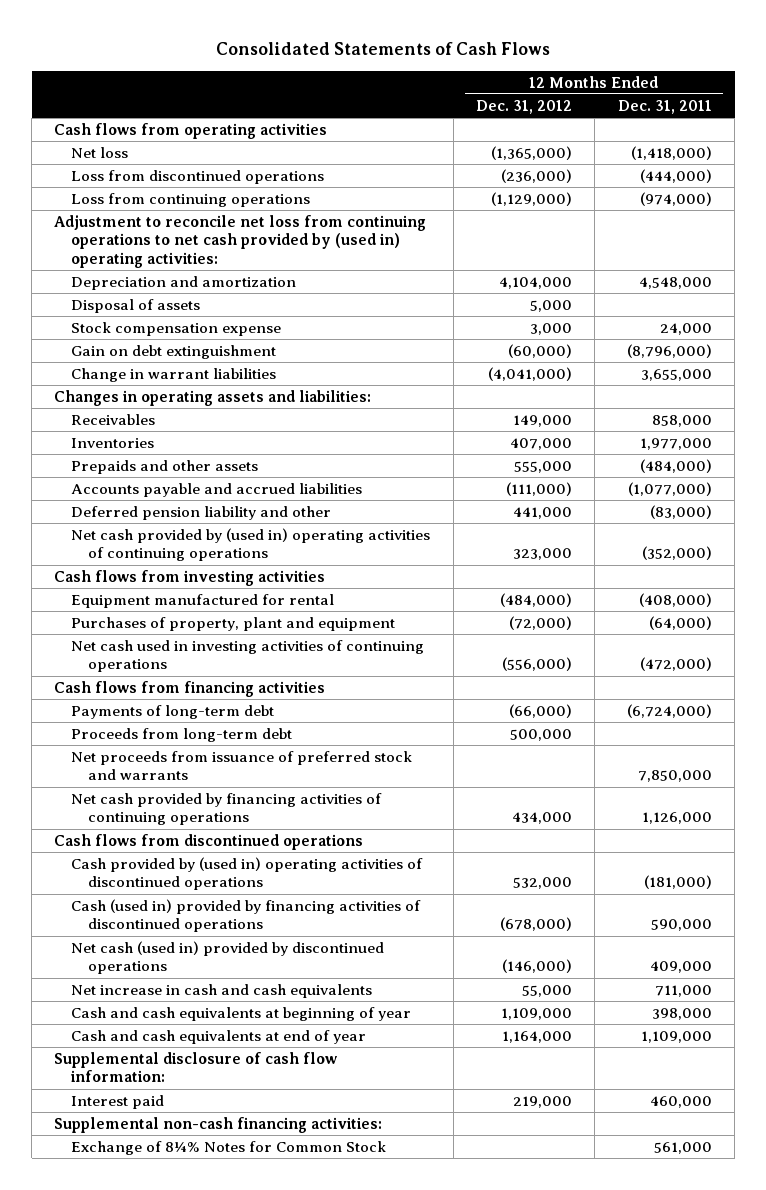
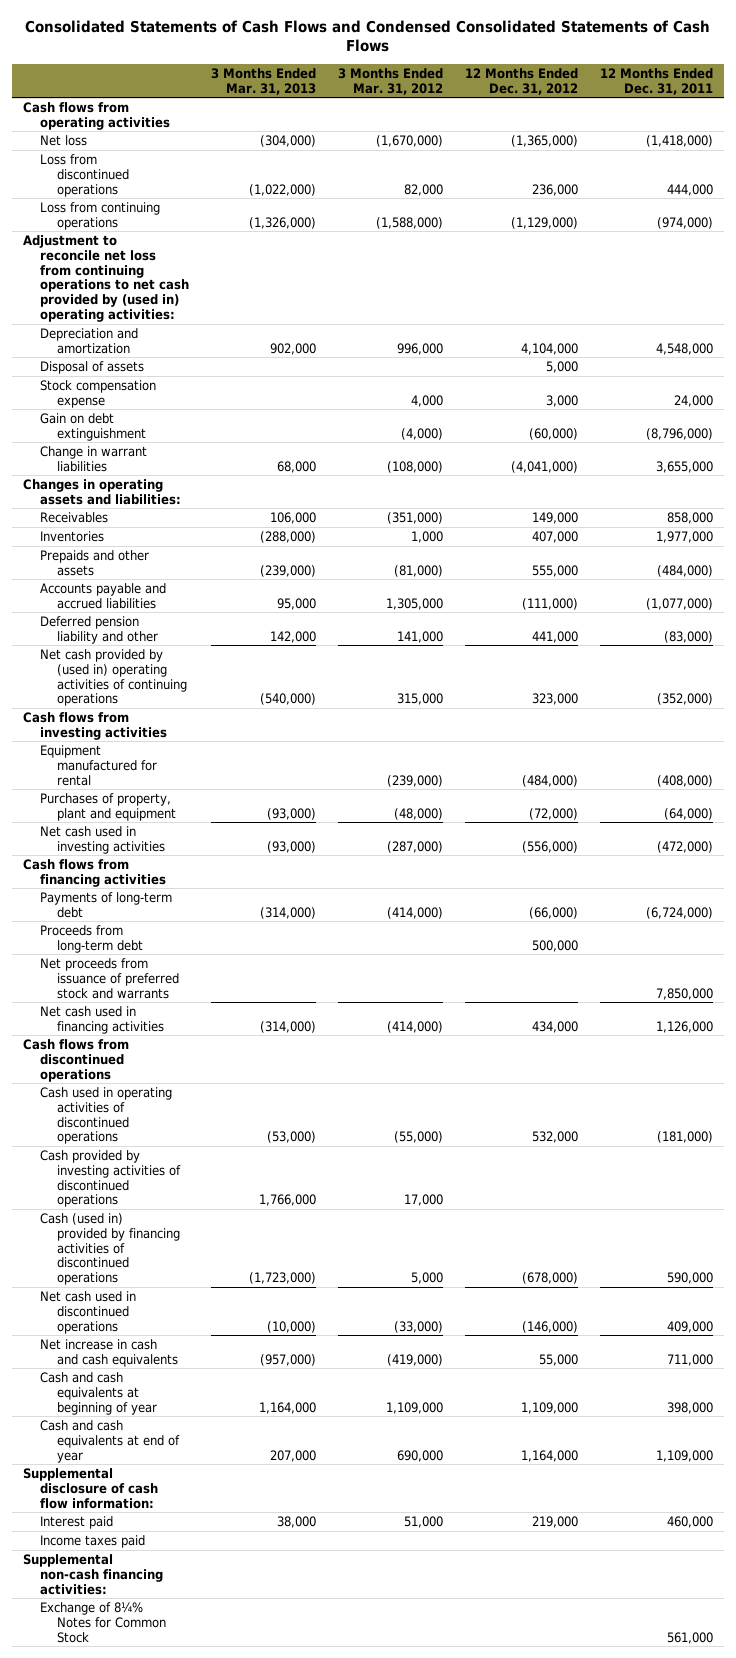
[216,42,551,56] Consolidated Statements of Cash Flows -> [25,19,711,53] Consolidated Statements of Cash Flows and Condensed Consolidated Statements of Cash Flows
none -> [211,67,317,95] 3 Months Ended Mar. 31, 2013
none -> [338,67,444,95] 3 Months Ended Mar. 31, 2012
[500,168,572,183] (236,000) -> [531,183,578,196] 236,000
[639,168,712,183] (444,000) -> [666,183,713,196] 444,000
[71,639,425,673] Net cash used in investing activities of continuing operations -> [40,825,166,854] Net cash used in investing activities
[71,792,383,826] Net cash provided by financing activities of continuing operations -> [40,1005,165,1034] Net cash used in financing activities
[71,856,424,891] Cash provided by (used in) operating activities of discontinued operations -> [40,1086,173,1145] Cash used in operating activities of discontinued operations
none -> [40,1149,182,1208] Cash provided by investing activities of discontinued operations
[71,940,385,975] Net cash (used in) provided by discontinued operations -> [40,1290,137,1334] Net cash used in discontinued operations
none -> [40,1534,146,1548] Income taxes paid

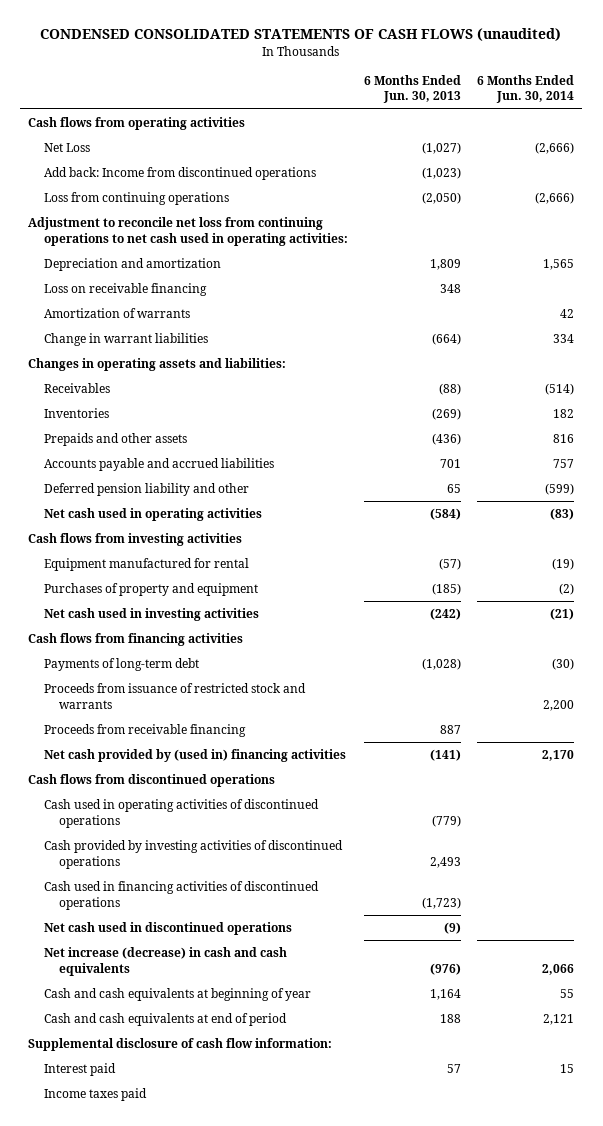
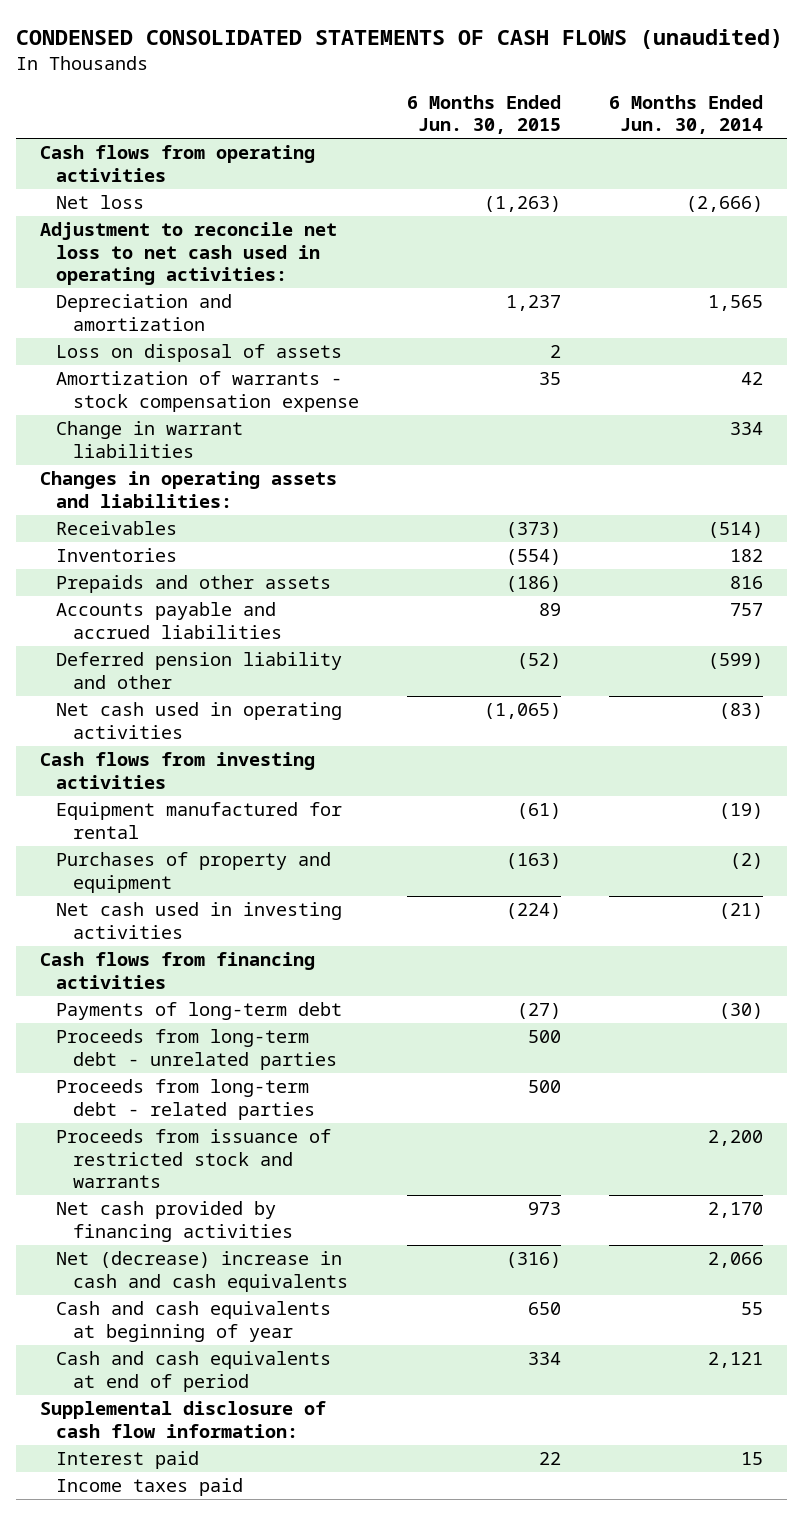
[363,74,461,104] 6 Months Ended Jun. 30, 2013 -> none
none -> [406,95,561,135] 6 Months Ended Jun. 30, 2015
[43,166,316,180] Add back: Income from discontinued operations -> none
[43,191,229,205] Loss from continuing operations -> none
[43,142,90,152] Net Loss -> [56,195,145,210] Net loss
[28,216,348,246] Adjustment to reconcile net loss from continuing operations to net cash used in operating activities: -> [39,222,337,285] Adjustment to reconcile net loss to net cash used in operating activities:
[43,282,207,296] Loss on receivable financing -> none
none -> [56,344,343,363] Loss on disposal of assets
[43,307,190,318] Amortization of warrants -> [56,371,359,412] Amortization of warrants - stock compensation expense
none -> [56,1029,337,1070] Proceeds from long-term debt - unrelated parties
none -> [56,1079,315,1120] Proceeds from long-term debt - related parties
[43,723,246,737] Proceeds from receivable financing -> none
[28,773,276,787] Cash flows from discontinued operations -> none
[43,798,319,828] Cash used in operating activities of discontinued operations -> none
[43,839,343,869] Cash provided by investing activities of discontinued operations -> none
[43,880,319,910] Cash used in financing activities of discontinued operations -> none
[43,921,292,935] Net cash used in discontinued operations -> none
[43,748,346,762] Net cash provided by (used in) financing activities -> [56,1201,293,1242] Net cash provided by financing activities
[43,946,287,976] Net increase (decrease) in cash and cash equivalents -> [56,1251,348,1292] Net (decrease) increase in cash and cash equivalents

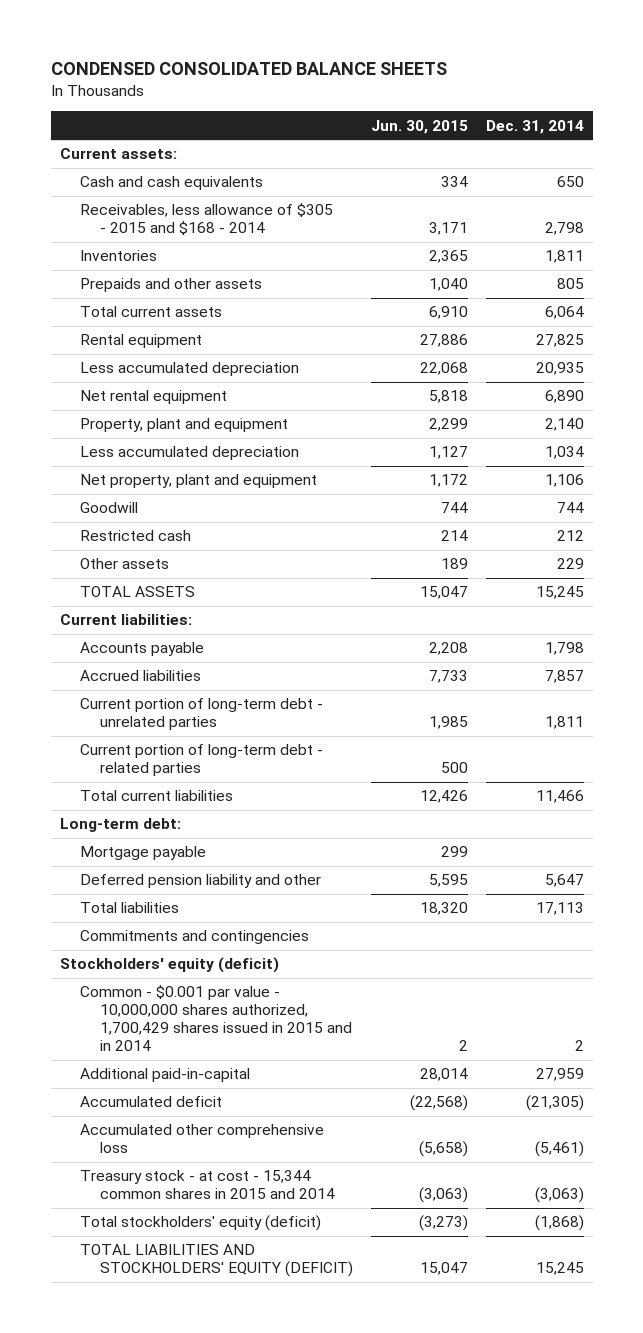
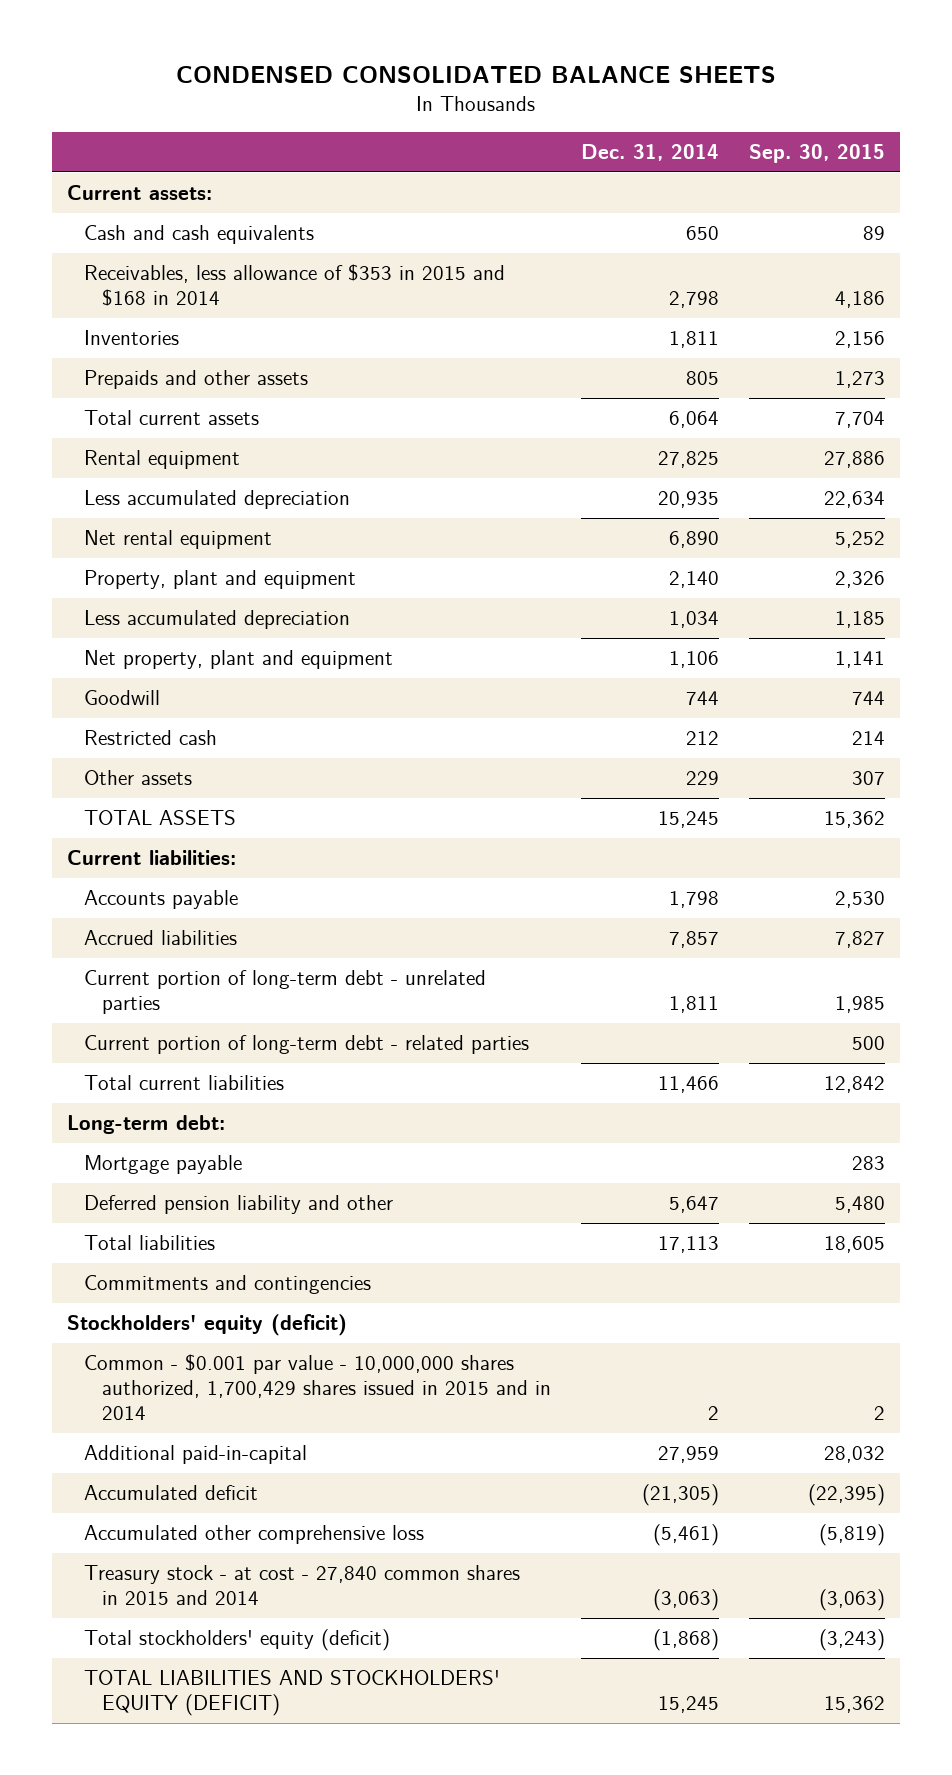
[371,119,469,134] Jun. 30, 2015 -> none
none -> [749,143,886,163] Sep. 30, 2015
[80,203,334,236] Receivables, less allowance of $305 - 2015 and $168 - 2014 -> [84,264,506,306] Receivables, less allowance of $353 in 2015 and $168 in 2014
[80,1170,336,1200] Treasury stock - at cost - 15,344 common shares in 2015 and 2014 -> [84,1565,521,1605] Treasury stock - at cost - 27,840 common shares in 2015 and 2014

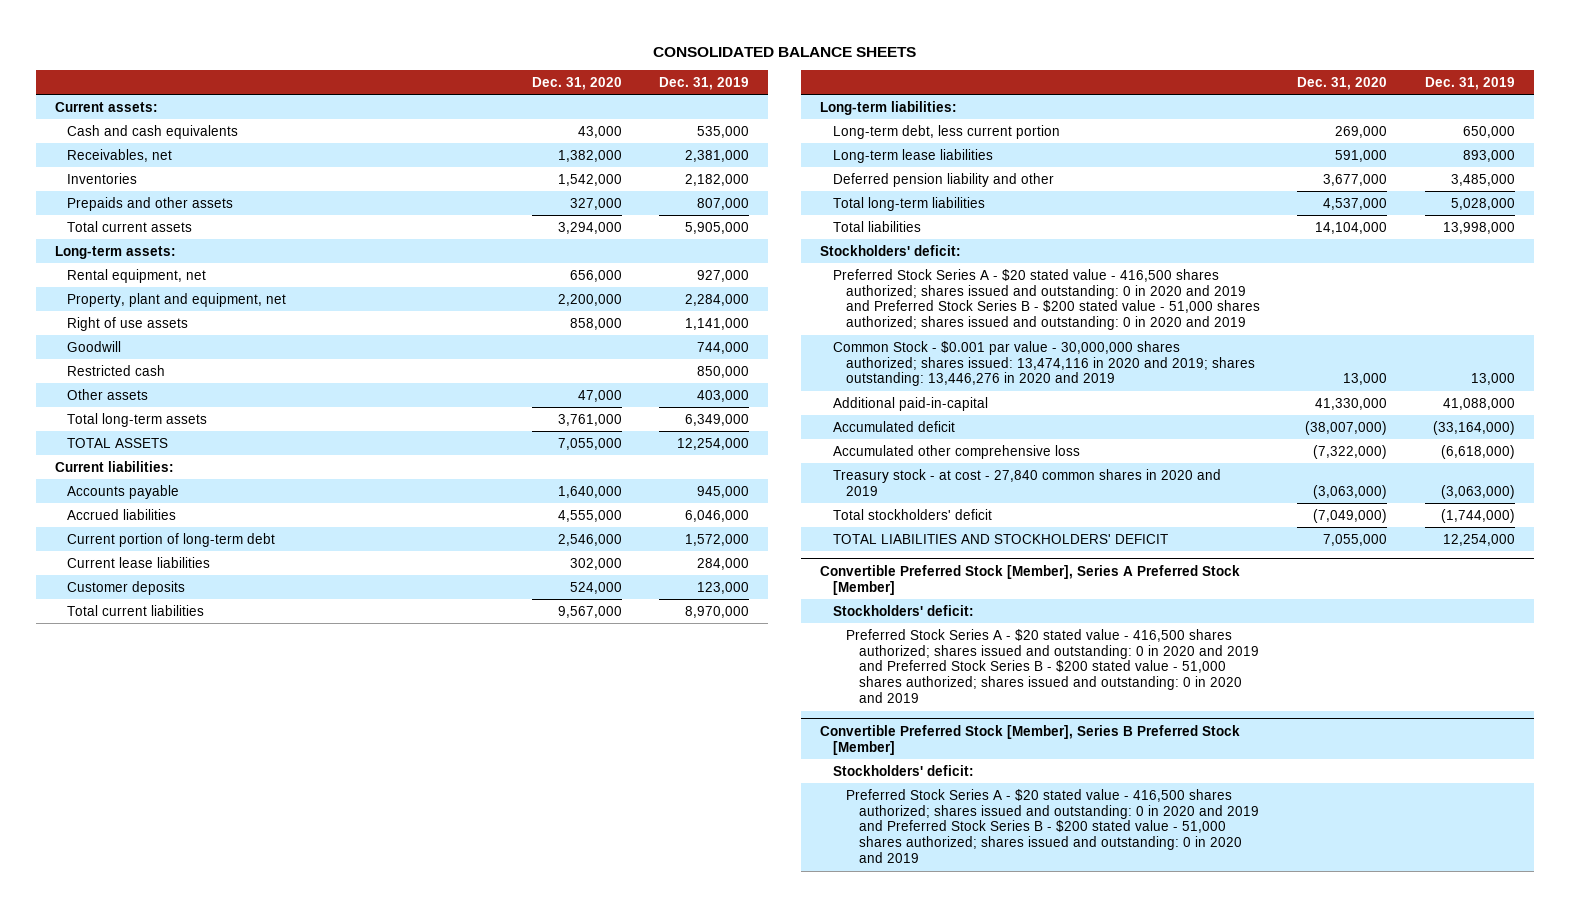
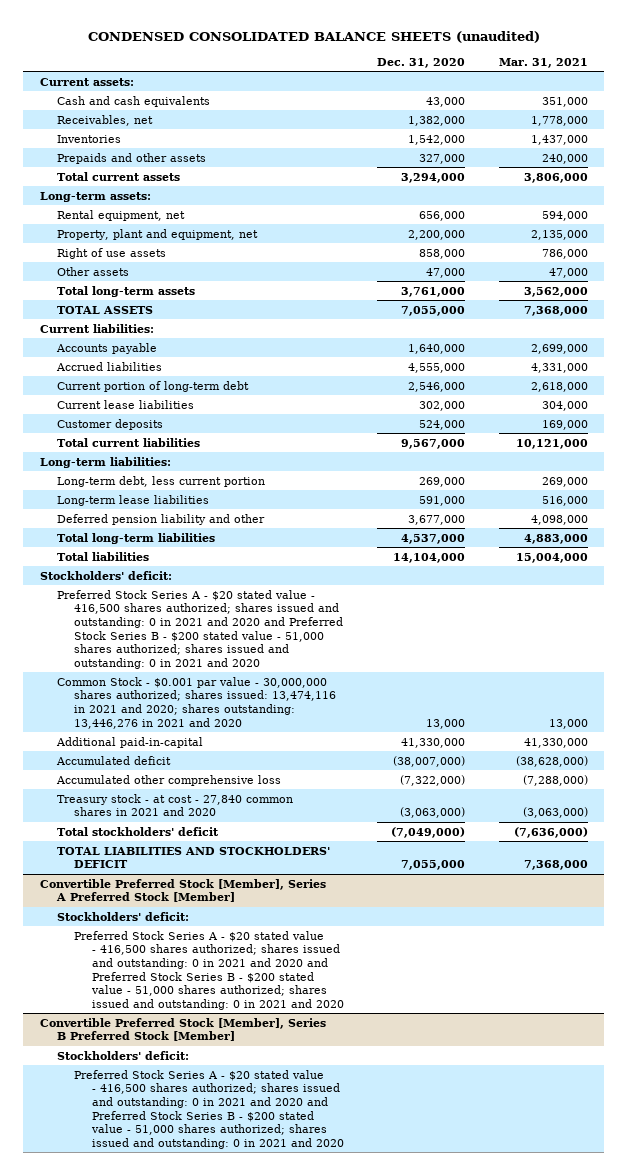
[652,46,916,57] CONSOLIDATED BALANCE SHEETS -> [87,30,540,43] CONDENSED CONSOLIDATED BALANCE SHEETS (unaudited)
[659,76,750,90] Dec. 31, 2019 -> none
none -> [498,57,588,68] Mar. 31, 2021
[67,340,122,352] Goodwill -> none
[67,364,166,376] Restricted cash -> none
[833,268,1260,331] Preferred Stock Series A - $20 stated value - 416,500 shares authorized; shares issued and outstanding: 0 in 2020 and 2019 and Preferred Stock Series B - $200 stated value - 51,000 shares authorized; shares issued and outstanding: 0 in 2020 and 2019 -> [57,589,344,669] Preferred Stock Series A - $20 stated value - 416,500 shares authorized; shares issued and outstanding: 0 in 2021 and 2020 and Preferred Stock Series B - $200 stated value - 51,000 shares authorized; shares issued and outstanding: 0 in 2021 and 2020
[833,340,1255,387] Common Stock - $0.001 par value - 30,000,000 shares authorized; shares issued: 13,474,116 in 2020 and 2019; shares outstanding: 13,446,276 in 2020 and 2019 -> [57,676,337,729] Common Stock - $0.001 par value - 30,000,000 shares authorized; shares issued: 13,474,116 in 2021 and 2020; shares outstanding: 13,446,276 in 2021 and 2020
[833,468,1222,496] Treasury stock - at cost - 27,840 common shares in 2020 and 2019 -> [57,793,294,817] Treasury stock - at cost - 27,840 common shares in 2021 and 2020
[845,628,1259,703] Preferred Stock Series A - $20 stated value - 416,500 shares authorized; shares issued and outstanding: 0 in 2020 and 2019 and Preferred Stock Series B - $200 stated value - 51,000 shares authorized; shares issued and outstanding: 0 in 2020 and 2019 -> [74,930,344,1010] Preferred Stock Series A - $20 stated value - 416,500 shares authorized; shares issued and outstanding: 0 in 2021 and 2020 and Preferred Stock Series B - $200 stated value - 51,000 shares authorized; shares issued and outstanding: 0 in 2021 and 2020
[845,788,1259,863] Preferred Stock Series A - $20 stated value - 416,500 shares authorized; shares issued and outstanding: 0 in 2020 and 2019 and Preferred Stock Series B - $200 stated value - 51,000 shares authorized; shares issued and outstanding: 0 in 2020 and 2019 -> [74,1069,344,1149] Preferred Stock Series A - $20 stated value - 416,500 shares authorized; shares issued and outstanding: 0 in 2021 and 2020 and Preferred Stock Series B - $200 stated value - 51,000 shares authorized; shares issued and outstanding: 0 in 2021 and 2020

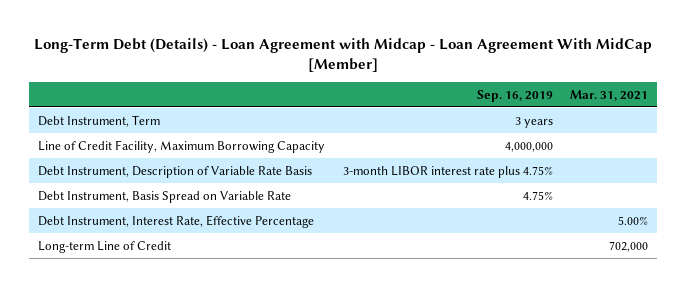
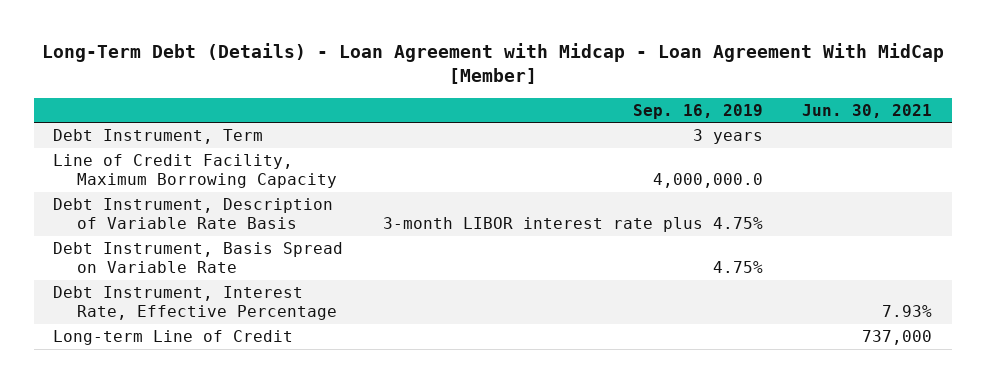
[570,89,649,101] Mar. 31, 2021 -> none
none -> [801,103,932,118] Jun. 30, 2021
[504,141,553,152] 4,000,000 -> [652,173,763,189] 4,000,000.0

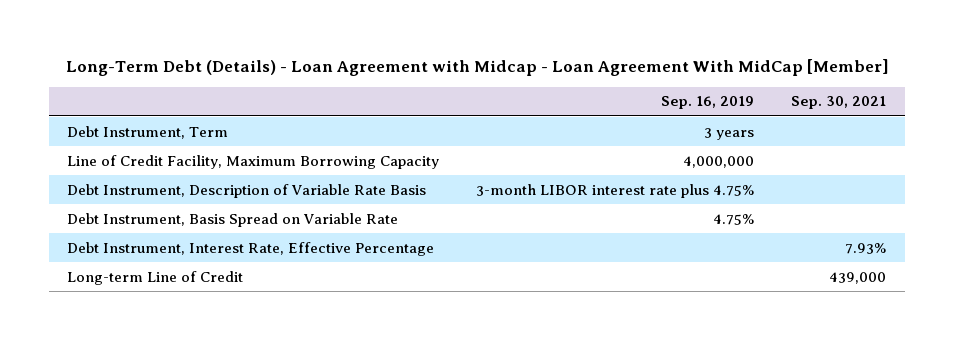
[801,103,932,118] Jun. 30, 2021 -> none
none -> [791,96,887,110] Sep. 30, 2021
[652,173,763,189] 4,000,000.0 -> [683,155,755,168] 4,000,000

